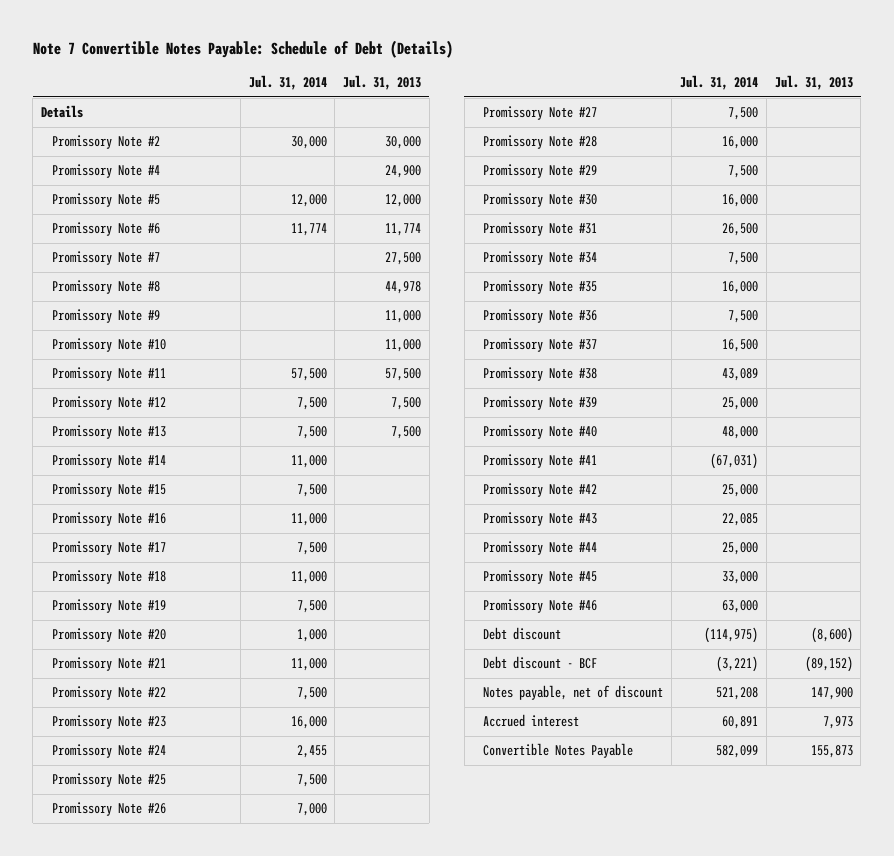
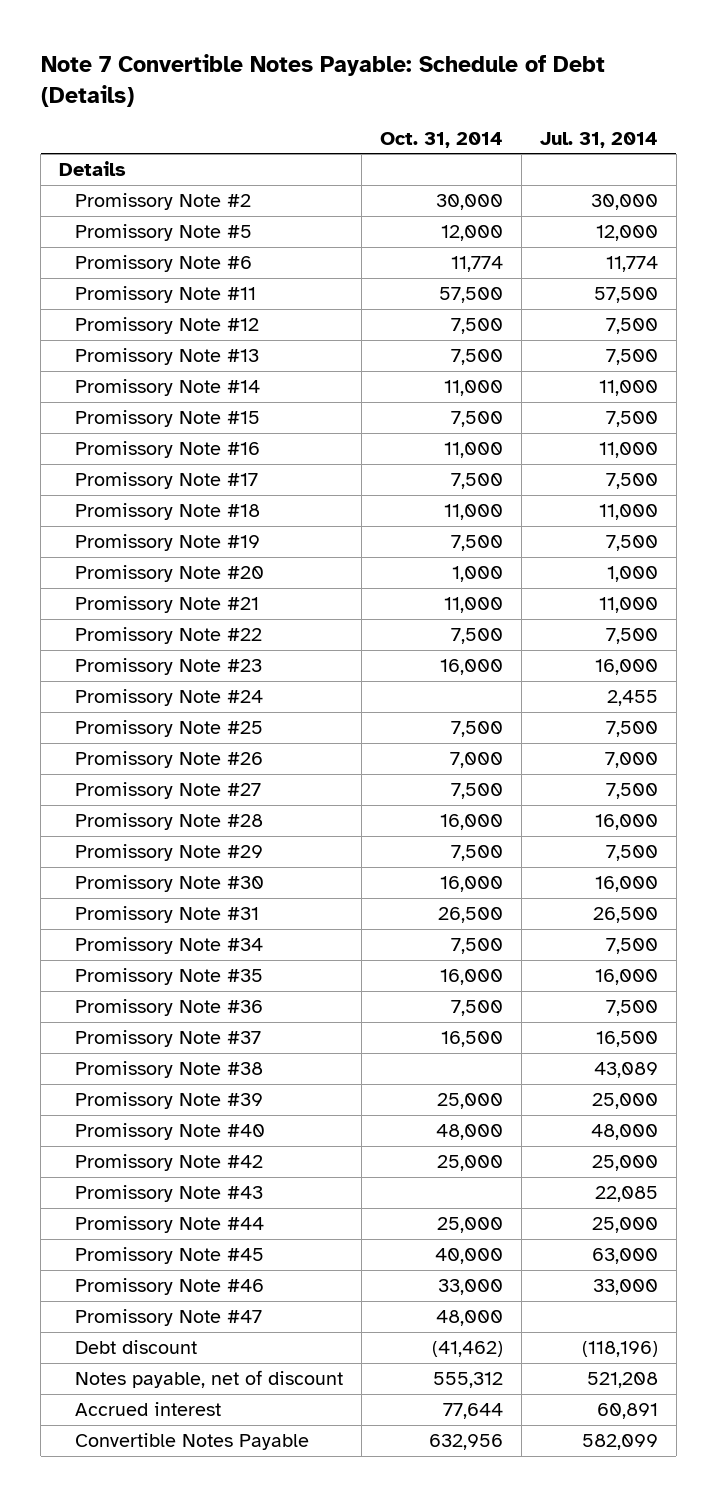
[343,75,422,91] Jul. 31, 2013 -> none
none -> [379,131,503,148] Oct. 31, 2014
[52,164,161,179] Promissory Note #4 -> none
[52,251,161,266] Promissory Note #7 -> none
[52,280,161,295] Promissory Note #8 -> none
[52,309,161,324] Promissory Note #9 -> none
[52,338,167,353] Promissory Note #10 -> none
[483,454,598,469] Promissory Note #41 -> none
[483,656,598,670] Debt discount - BCF -> none
[721,571,758,585] 33,000 -> [591,1248,658,1265] 63,000
[721,600,758,614] 63,000 -> [592,1279,658,1296] 33,000
none -> [74,1309,262,1327] Promissory Note #47
[703,627,758,644] (114,975) -> [581,1341,658,1358] (118,196)

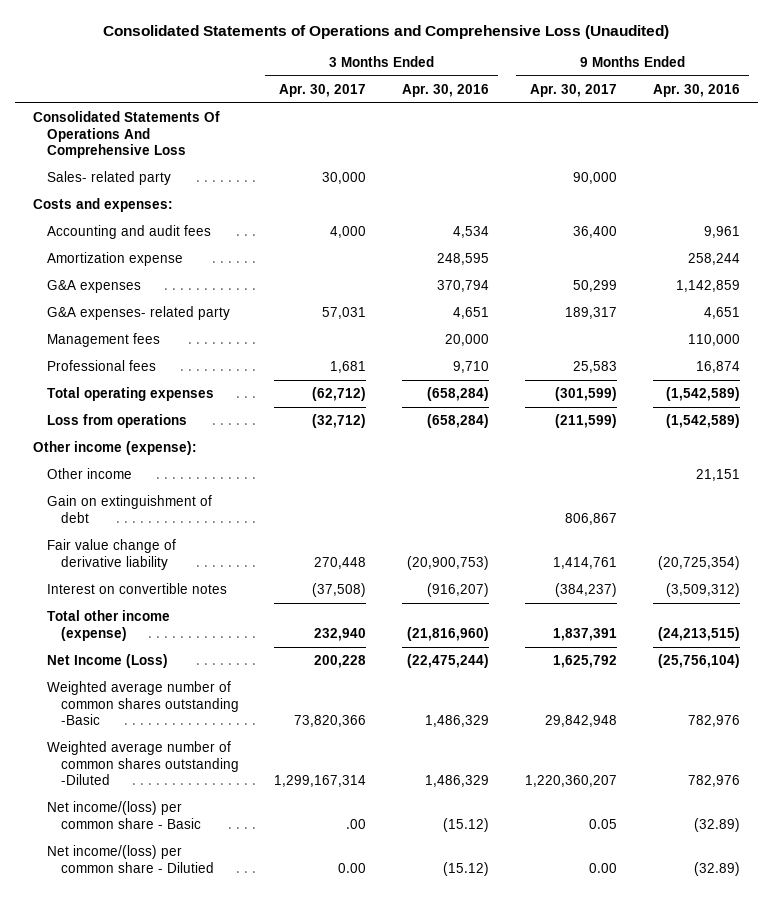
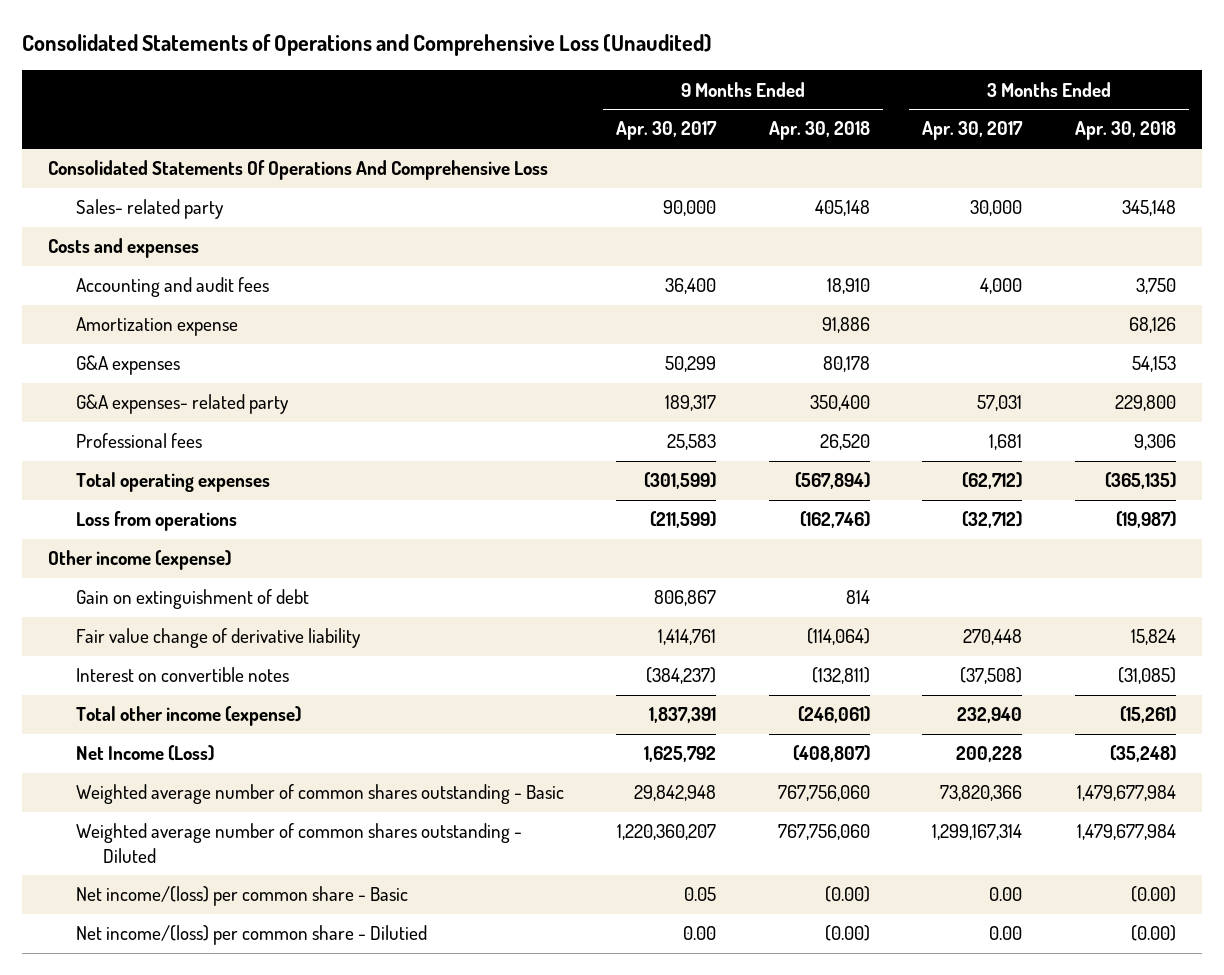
[402,84,490,98] Apr. 30, 2016 -> none
[653,84,741,98] Apr. 30, 2016 -> none
none -> [768,121,870,141] Apr. 30, 2018
none -> [1074,121,1176,141] Apr. 30, 2018
[32,198,173,213] Costs and expenses: -> [48,238,200,259] Costs and expenses
[46,333,160,348] Management fees -> none
[46,468,132,480] Other income -> none
[32,441,197,456] Other income (expense): -> [48,550,232,571] Other income (expense)
[46,681,239,726] Weighted average number of common shares outstanding -Basic -> [75,784,564,805] Weighted average number of common shares outstanding - Basic
[46,741,239,786] Weighted average number of common shares outstanding -Diluted -> [75,823,522,863] Weighted average number of common shares outstanding - Diluted
[346,818,367,829] .00 -> [989,887,1023,902] 0.00

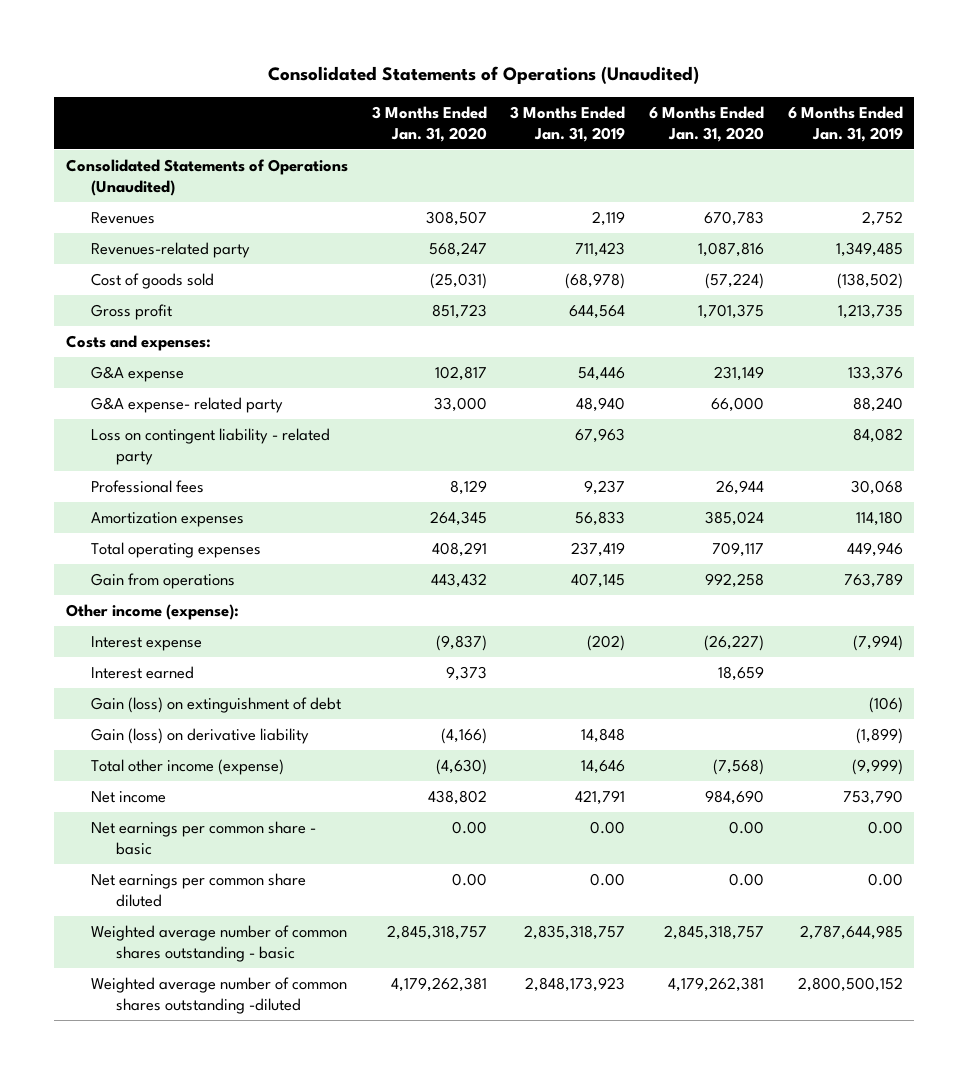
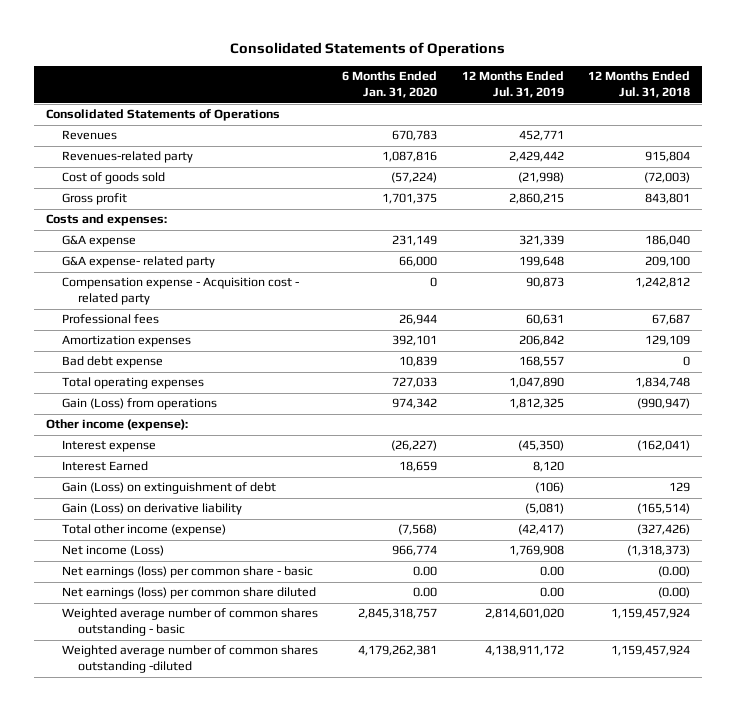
[268,66,700,85] Consolidated Statements of Operations (Unaudited) -> [229,42,505,58] Consolidated Statements of Operations
[371,106,487,142] 3 Months Ended Jan. 31, 2020 -> none
[510,106,626,142] 3 Months Ended Jan. 31, 2019 -> none
[787,106,903,142] 6 Months Ended Jan. 31, 2019 -> none
none -> [461,71,564,99] 12 Months Ended Jul. 31, 2019
none -> [587,71,690,99] 12 Months Ended Jul. 31, 2018
[66,159,349,196] Consolidated Statements of Operations (Unaudited) -> [45,109,280,122] Consolidated Statements of Operations
[90,428,330,465] Loss on contingent liability - related party -> none
none -> [61,277,299,306] Compensation expense - Acquisition cost - related party
[705,511,765,527] 385,024 -> [392,335,438,347] 392,101
none -> [61,356,163,369] Bad debt expense
[712,542,765,558] 709,117 -> [392,377,438,389] 727,033
[90,573,235,590] Gain from operations -> [61,398,217,411] Gain (Loss) from operations
[705,573,765,589] 992,258 -> [392,398,438,410] 974,342
[90,666,194,680] Interest earned -> [61,461,148,472] Interest Earned
[90,697,341,714] Gain (loss) on extinguishment of debt -> [61,482,276,495] Gain (Loss) on extinguishment of debt
[90,728,309,745] Gain (loss) on derivative liability -> [61,503,242,516] Gain (Loss) on derivative liability
[90,791,166,804] Net income -> [61,545,164,557] Net income (Loss)
[705,790,765,806] 984,690 -> [392,545,438,557] 966,774
[90,821,316,855] Net earnings per common share - basic -> [61,566,313,579] Net earnings (loss) per common share - basic
[90,873,306,907] Net earnings per common share diluted -> [61,587,316,600] Net earnings (loss) per common share diluted

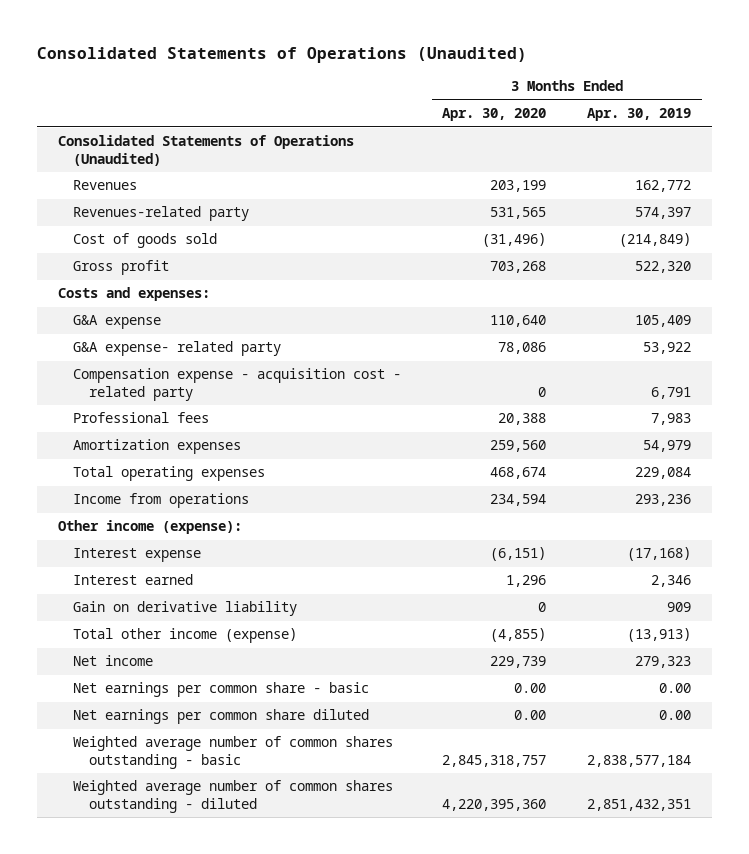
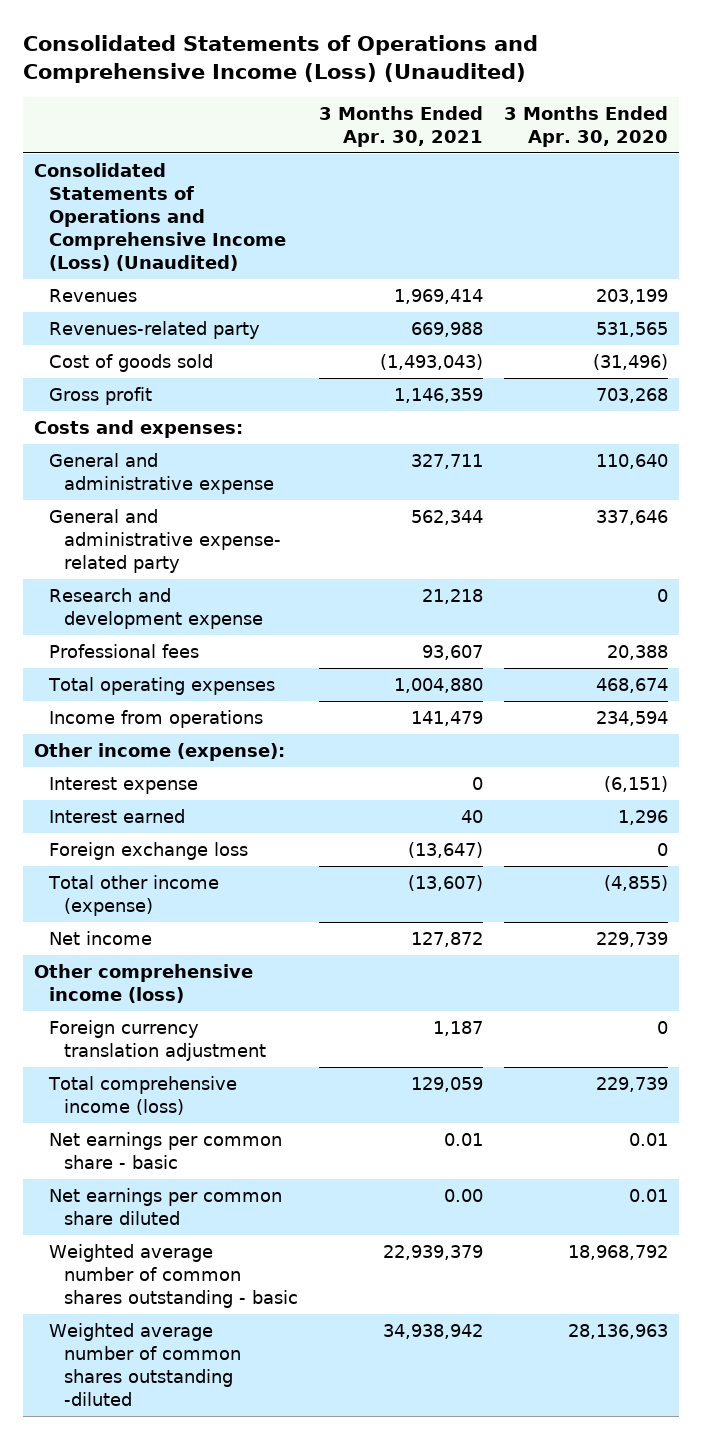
[37,46,528,63] Consolidated Statements of Operations (Unaudited) -> [23,35,539,84] Consolidated Statements of Operations and Comprehensive Income (Loss) (Unaudited)
[587,108,692,122] Apr. 30, 2019 -> none
none -> [319,106,484,148] 3 Months Ended Apr. 30, 2021
[57,135,354,166] Consolidated Statements of Operations (Unaudited) -> [34,162,286,272] Consolidated Statements of Operations and Comprehensive Income (Loss) (Unaudited)
[73,341,282,357] G&A expense- related party -> none
[73,368,402,401] Compensation expense - acquisition cost - related party -> none
[73,315,162,330] G&A expense -> [48,452,274,495] General and administrative expense
none -> [48,508,281,574] General and administrative expense- related party
none -> [48,587,263,630] Research and development expense
[73,439,242,455] Amortization expenses -> none
[73,601,298,617] Gain on derivative liability -> none
none -> [48,841,248,860] Foreign exchange loss
none -> [34,963,254,1004] Other comprehensive income (loss)
none -> [48,1019,266,1062] Foreign currency translation adjustment
none -> [47,1075,237,1116] Total comprehensive income (loss)
[514,683,547,694] 0.00 -> [629,1132,669,1146] 0.01
[514,710,547,721] 0.00 -> [629,1188,669,1202] 0.01
[442,754,547,767] 2,845,318,757 -> [568,1244,669,1260] 18,968,792
[73,780,394,813] Weighted average number of common shares outstanding - diluted -> [48,1322,241,1407] Weighted average number of common shares outstanding -diluted
[442,798,547,811] 4,220,395,360 -> [568,1323,669,1339] 28,136,963

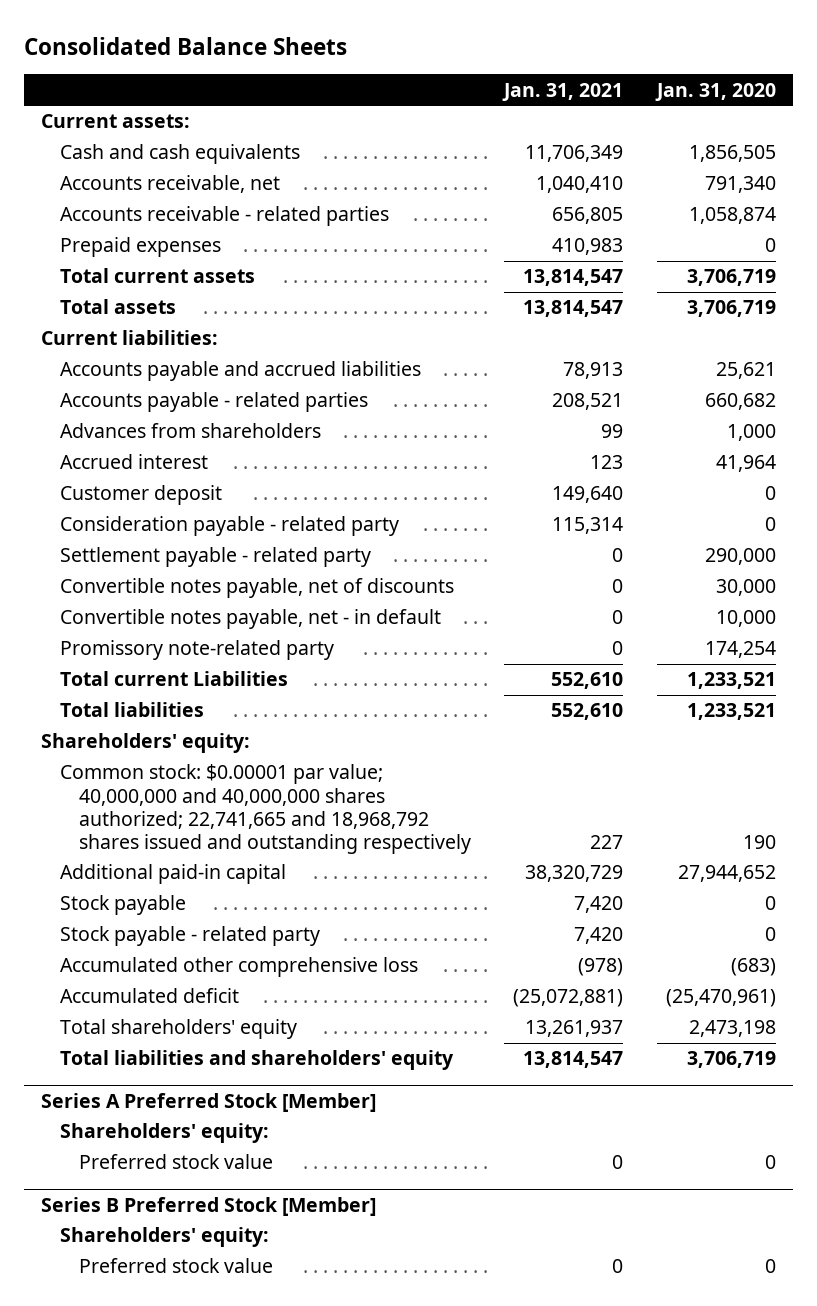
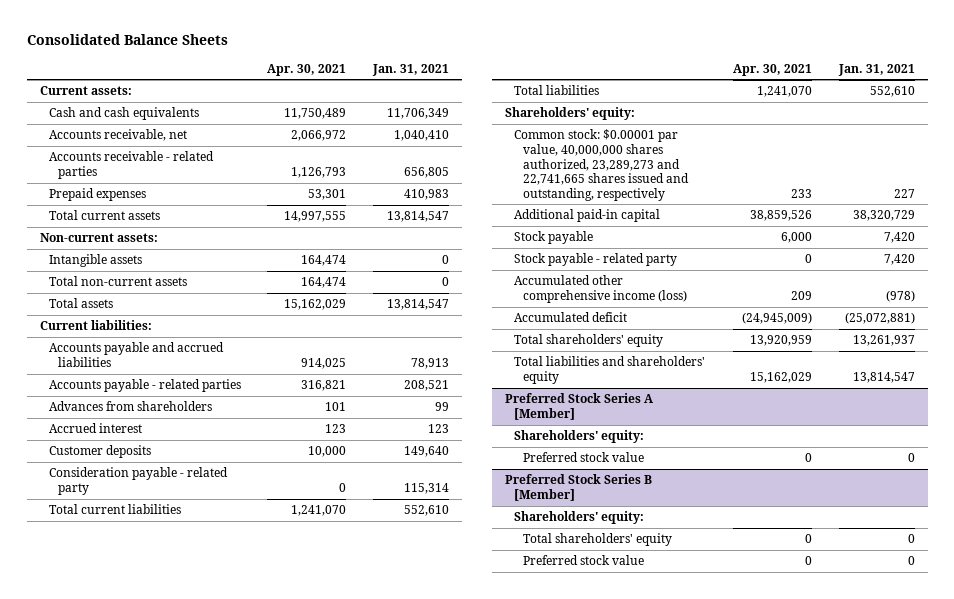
[654,82,776,101] Jan. 31, 2020 -> none
none -> [267,63,347,76] Apr. 30, 2021
none -> [39,233,158,243] Non-current assets:
none -> [48,254,142,268] Intangible assets
none -> [48,276,187,287] Total non-current assets
[60,485,223,506] Customer deposit -> [48,445,151,459] Customer deposits
[60,547,372,568] Settlement payable - related party -> none
[60,578,455,599] Convertible notes payable, net of discounts -> none
[60,609,442,630] Convertible notes payable, net - in default -> none
[60,640,335,661] Promissory note-related party -> none
[60,671,289,687] Total current Liabilities -> [48,504,181,515] Total current liabilities
[60,764,472,854] Common stock: $0.00001 par value; 40,000,000 and 40,000,000 shares authorized; 22,741,665 and 18,968,792 shares issued and outstanding respectively -> [514,129,690,201] Common stock: $0.00001 par value, 40,000,000 shares authorized, 23,289,273 and 22,741,665 shares issued and outstanding, respectively
[60,957,419,978] Accumulated other comprehensive loss -> [514,275,688,303] Accumulated other comprehensive income (loss)
[41,1092,377,1112] Series A Preferred Stock [Member] -> [505,393,655,420] Preferred Stock Series A [Member]
[41,1196,377,1216] Series B Preferred Stock [Member] -> [505,474,653,501] Preferred Stock Series B [Member]
none -> [523,533,673,547] Total shareholders' equity

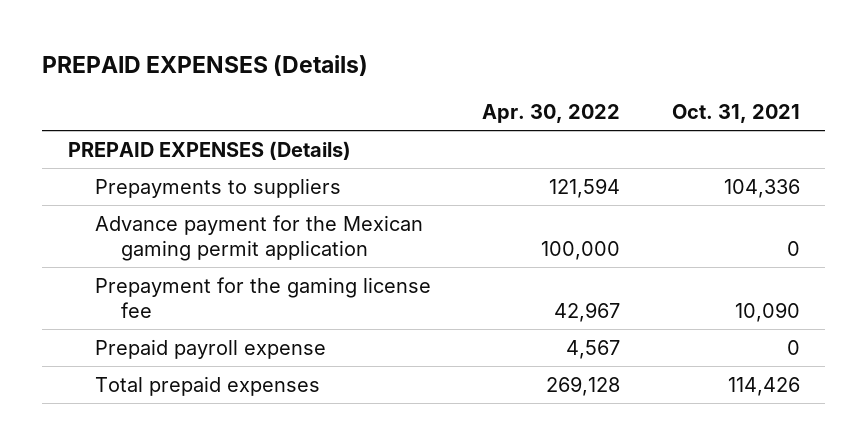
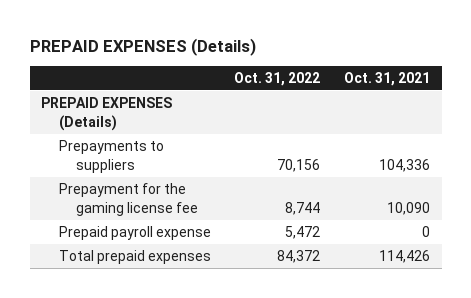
[482,103,621,123] Apr. 30, 2022 -> none
none -> [234,71,321,86] Oct. 31, 2022
[94,214,423,261] Advance payment for the Mexican gaming permit application -> none

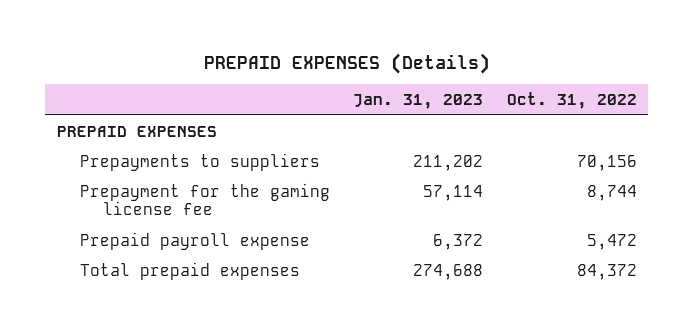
[344,71,431,86] Oct. 31, 2021 -> none
none -> [353,93,484,109] Jan. 31, 2023
[41,97,173,131] PREPAID EXPENSES (Details) -> [56,125,217,137] PREPAID EXPENSES

